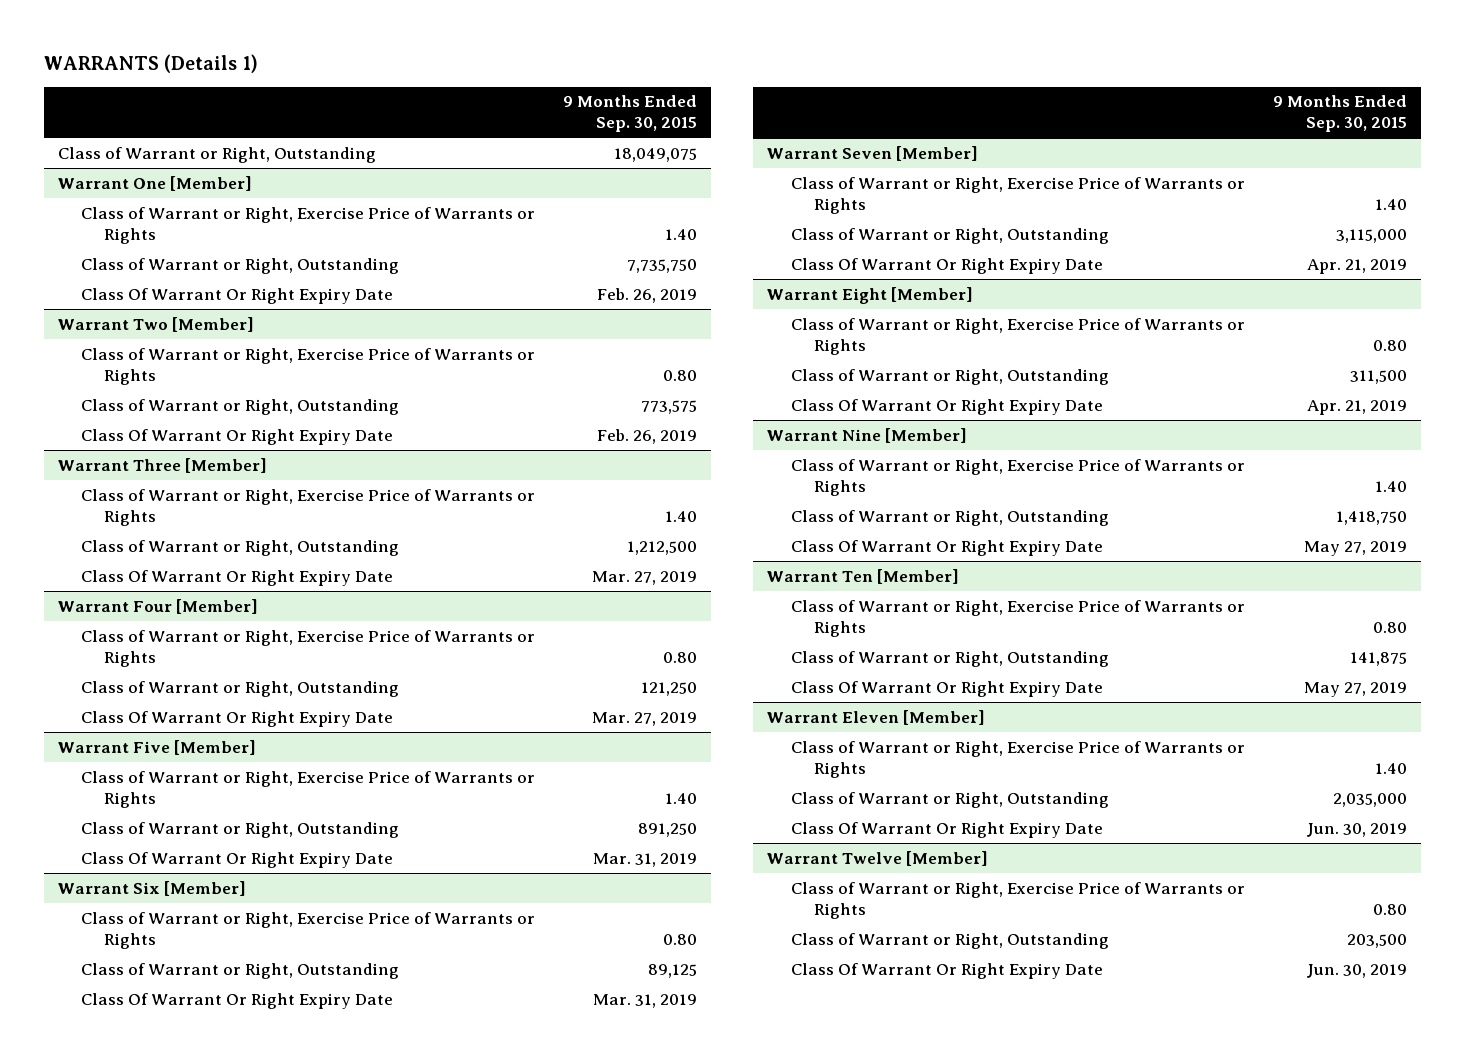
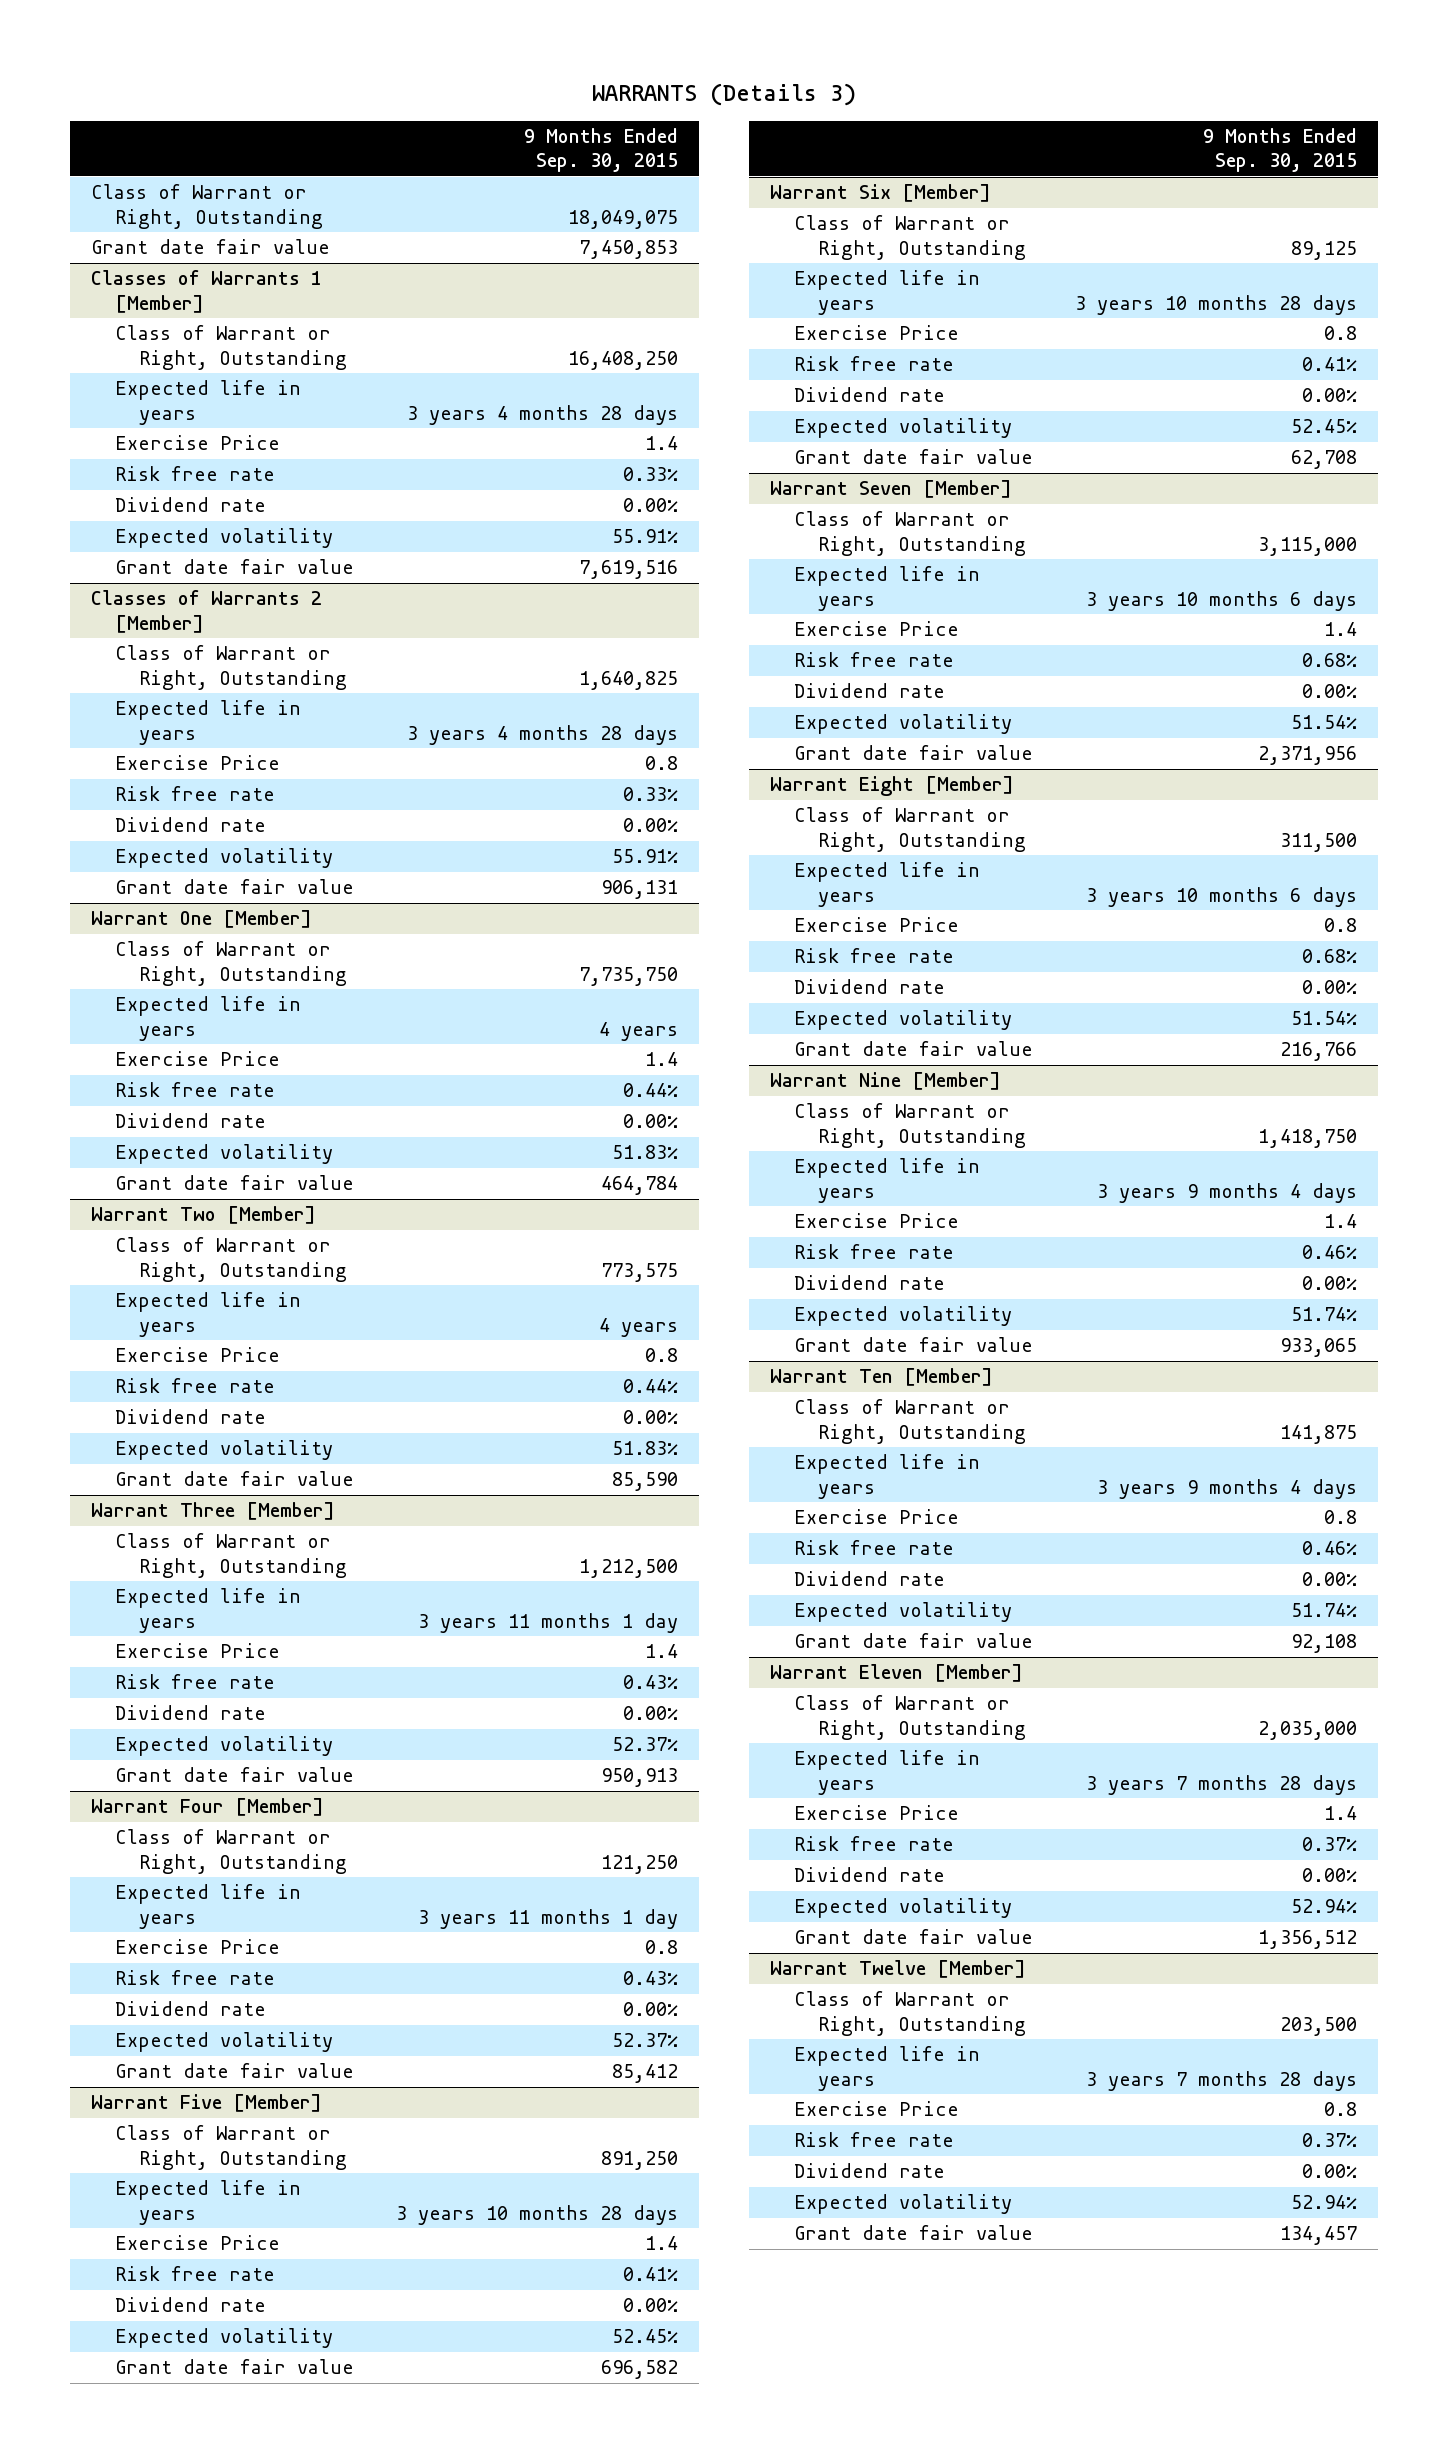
[43,53,258,73] WARRANTS (Details 1) -> [591,82,856,106] WARRANTS (Details 3)
none -> [90,239,330,255] Grant date fair value
none -> [90,270,322,313] Classes of Warrants 1 [Member]
none -> [114,325,348,370] Class of Warrant or Right, Outstanding
none -> [114,380,301,425] Expected life in years
none -> [114,435,280,451] Exercise Price
none -> [114,466,275,482] Risk free rate
none -> [114,497,266,513] Dividend rate
none -> [114,528,333,549] Expected volatility
none -> [114,559,354,575] Grant date fair value
none -> [90,590,322,633] Classes of Warrants 2 [Member]
none -> [114,645,348,690] Class of Warrant or Right, Outstanding
none -> [114,700,301,745] Expected life in years
none -> [114,755,280,771] Exercise Price
none -> [114,786,275,802] Risk free rate
none -> [114,817,266,833] Dividend rate
none -> [114,848,333,869] Expected volatility
none -> [114,879,354,895] Grant date fair value
[81,206,536,244] Class of Warrant or Right, Exercise Price of Warrants or Rights -> none
[81,287,394,304] Class Of Warrant Or Right Expiry Date -> none
none -> [114,996,301,1041] Expected life in years
none -> [114,1051,280,1067] Exercise Price
none -> [114,1082,275,1098] Risk free rate
none -> [114,1113,266,1129] Dividend rate
none -> [114,1144,333,1165] Expected volatility
none -> [114,1175,354,1191] Grant date fair value
[81,347,536,385] Class of Warrant or Right, Exercise Price of Warrants or Rights -> none
[81,428,394,445] Class Of Warrant Or Right Expiry Date -> none
none -> [114,1292,301,1337] Expected life in years
none -> [114,1347,280,1363] Exercise Price
none -> [114,1378,275,1394] Risk free rate
none -> [114,1409,266,1425] Dividend rate
none -> [114,1440,333,1461] Expected volatility
none -> [114,1471,354,1487] Grant date fair value
[81,488,536,526] Class of Warrant or Right, Exercise Price of Warrants or Rights -> none
[81,569,394,586] Class Of Warrant Or Right Expiry Date -> none
none -> [114,1588,301,1633] Expected life in years
none -> [114,1643,280,1659] Exercise Price
none -> [114,1674,275,1690] Risk free rate
none -> [114,1705,266,1721] Dividend rate
none -> [114,1736,333,1757] Expected volatility
none -> [114,1767,354,1783] Grant date fair value
[81,629,536,667] Class of Warrant or Right, Exercise Price of Warrants or Rights -> none
[81,710,394,727] Class Of Warrant Or Right Expiry Date -> none
none -> [114,1884,301,1929] Expected life in years
none -> [114,1939,280,1955] Exercise Price
none -> [114,1970,275,1986] Risk free rate
none -> [114,2001,266,2017] Dividend rate
none -> [114,2032,333,2053] Expected volatility
none -> [114,2063,354,2079] Grant date fair value
[81,770,536,808] Class of Warrant or Right, Exercise Price of Warrants or Rights -> none
[81,851,394,868] Class Of Warrant Or Right Expiry Date -> none
none -> [114,2180,301,2225] Expected life in years
none -> [114,2235,280,2251] Exercise Price
none -> [114,2266,275,2282] Risk free rate
none -> [114,2297,266,2313] Dividend rate
none -> [114,2328,333,2349] Expected volatility
none -> [114,2359,354,2375] Grant date fair value
[81,911,536,949] Class of Warrant or Right, Exercise Price of Warrants or Rights -> none
[81,992,394,1009] Class Of Warrant Or Right Expiry Date -> none
none -> [794,270,981,315] Expected life in years
none -> [794,325,960,341] Exercise Price
none -> [794,356,955,372] Risk free rate
none -> [794,387,946,403] Dividend rate
none -> [794,418,1013,439] Expected volatility
none -> [794,449,1034,465] Grant date fair value
[790,176,1245,214] Class of Warrant or Right, Exercise Price of Warrants or Rights -> none
[790,257,1103,274] Class Of Warrant Or Right Expiry Date -> none
none -> [794,566,981,611] Expected life in years
none -> [794,621,960,637] Exercise Price
none -> [794,652,955,668] Risk free rate
none -> [794,683,946,699] Dividend rate
none -> [794,714,1013,735] Expected volatility
none -> [794,745,1034,761] Grant date fair value
[790,317,1245,355] Class of Warrant or Right, Exercise Price of Warrants or Rights -> none
[790,398,1103,415] Class Of Warrant Or Right Expiry Date -> none
none -> [794,862,981,907] Expected life in years
none -> [794,917,960,933] Exercise Price
none -> [794,948,955,964] Risk free rate
none -> [794,979,946,995] Dividend rate
none -> [794,1010,1013,1031] Expected volatility
none -> [794,1041,1034,1057] Grant date fair value
[790,458,1245,496] Class of Warrant or Right, Exercise Price of Warrants or Rights -> none
[790,539,1103,556] Class Of Warrant Or Right Expiry Date -> none
none -> [794,1158,981,1203] Expected life in years
none -> [794,1213,960,1229] Exercise Price
none -> [794,1244,955,1260] Risk free rate
none -> [794,1275,946,1291] Dividend rate
none -> [794,1306,1013,1327] Expected volatility
none -> [794,1337,1034,1353] Grant date fair value
[790,599,1245,637] Class of Warrant or Right, Exercise Price of Warrants or Rights -> none
[790,680,1103,697] Class Of Warrant Or Right Expiry Date -> none
none -> [794,1454,981,1499] Expected life in years
none -> [794,1509,960,1525] Exercise Price
none -> [794,1540,955,1556] Risk free rate
none -> [794,1571,946,1587] Dividend rate
none -> [794,1602,1013,1623] Expected volatility
none -> [794,1633,1034,1649] Grant date fair value
[790,740,1245,778] Class of Warrant or Right, Exercise Price of Warrants or Rights -> none
[790,821,1103,838] Class Of Warrant Or Right Expiry Date -> none
none -> [794,1750,981,1795] Expected life in years
none -> [794,1805,960,1821] Exercise Price
none -> [794,1836,955,1852] Risk free rate
none -> [794,1867,946,1883] Dividend rate
none -> [794,1898,1013,1919] Expected volatility
none -> [794,1929,1034,1945] Grant date fair value
[790,881,1245,919] Class of Warrant or Right, Exercise Price of Warrants or Rights -> none
[790,962,1103,979] Class Of Warrant Or Right Expiry Date -> none
none -> [794,2046,981,2091] Expected life in years
none -> [794,2101,960,2117] Exercise Price
none -> [794,2132,955,2148] Risk free rate
none -> [794,2163,946,2179] Dividend rate
none -> [794,2194,1013,2215] Expected volatility
none -> [794,2225,1034,2241] Grant date fair value

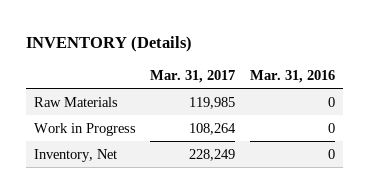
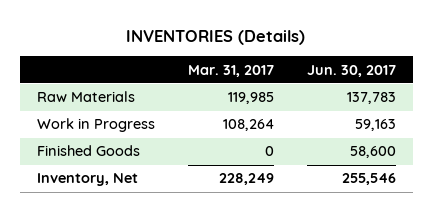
[26,36,193,53] INVENTORY (Details) -> [126,29,306,45] INVENTORIES (Details)
[250,70,336,84] Mar. 31, 2016 -> none
none -> [307,64,397,77] Jun. 30, 2017
none -> [36,145,140,157] Finished Goods

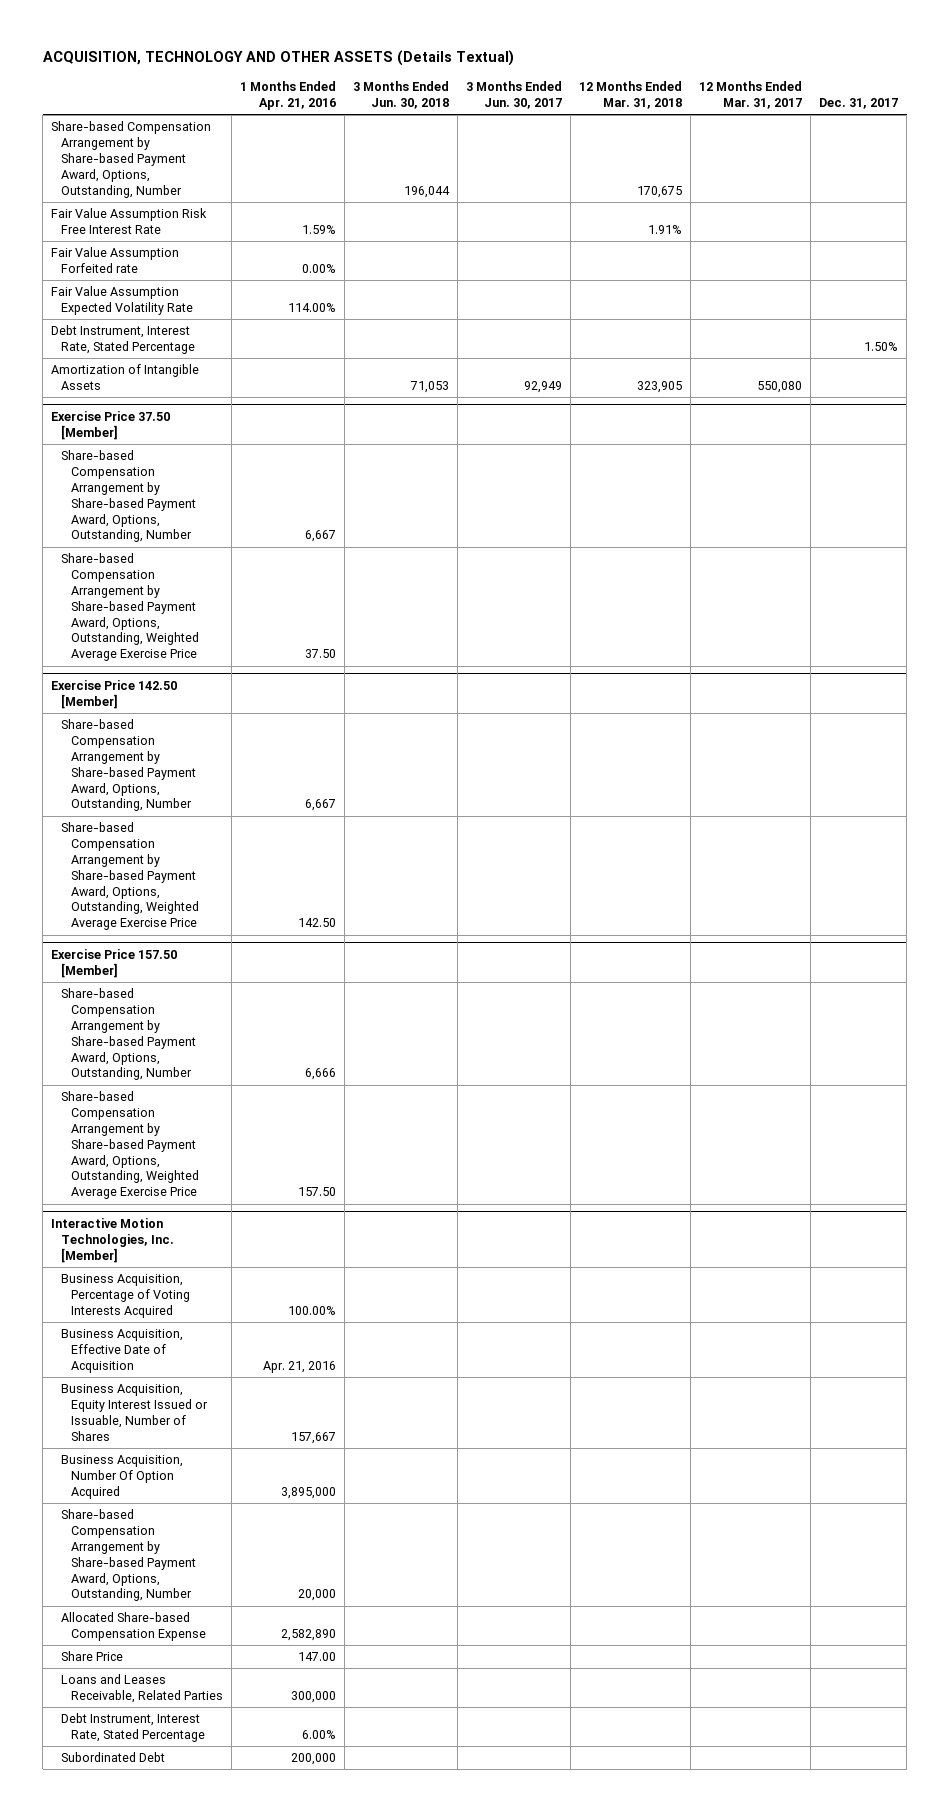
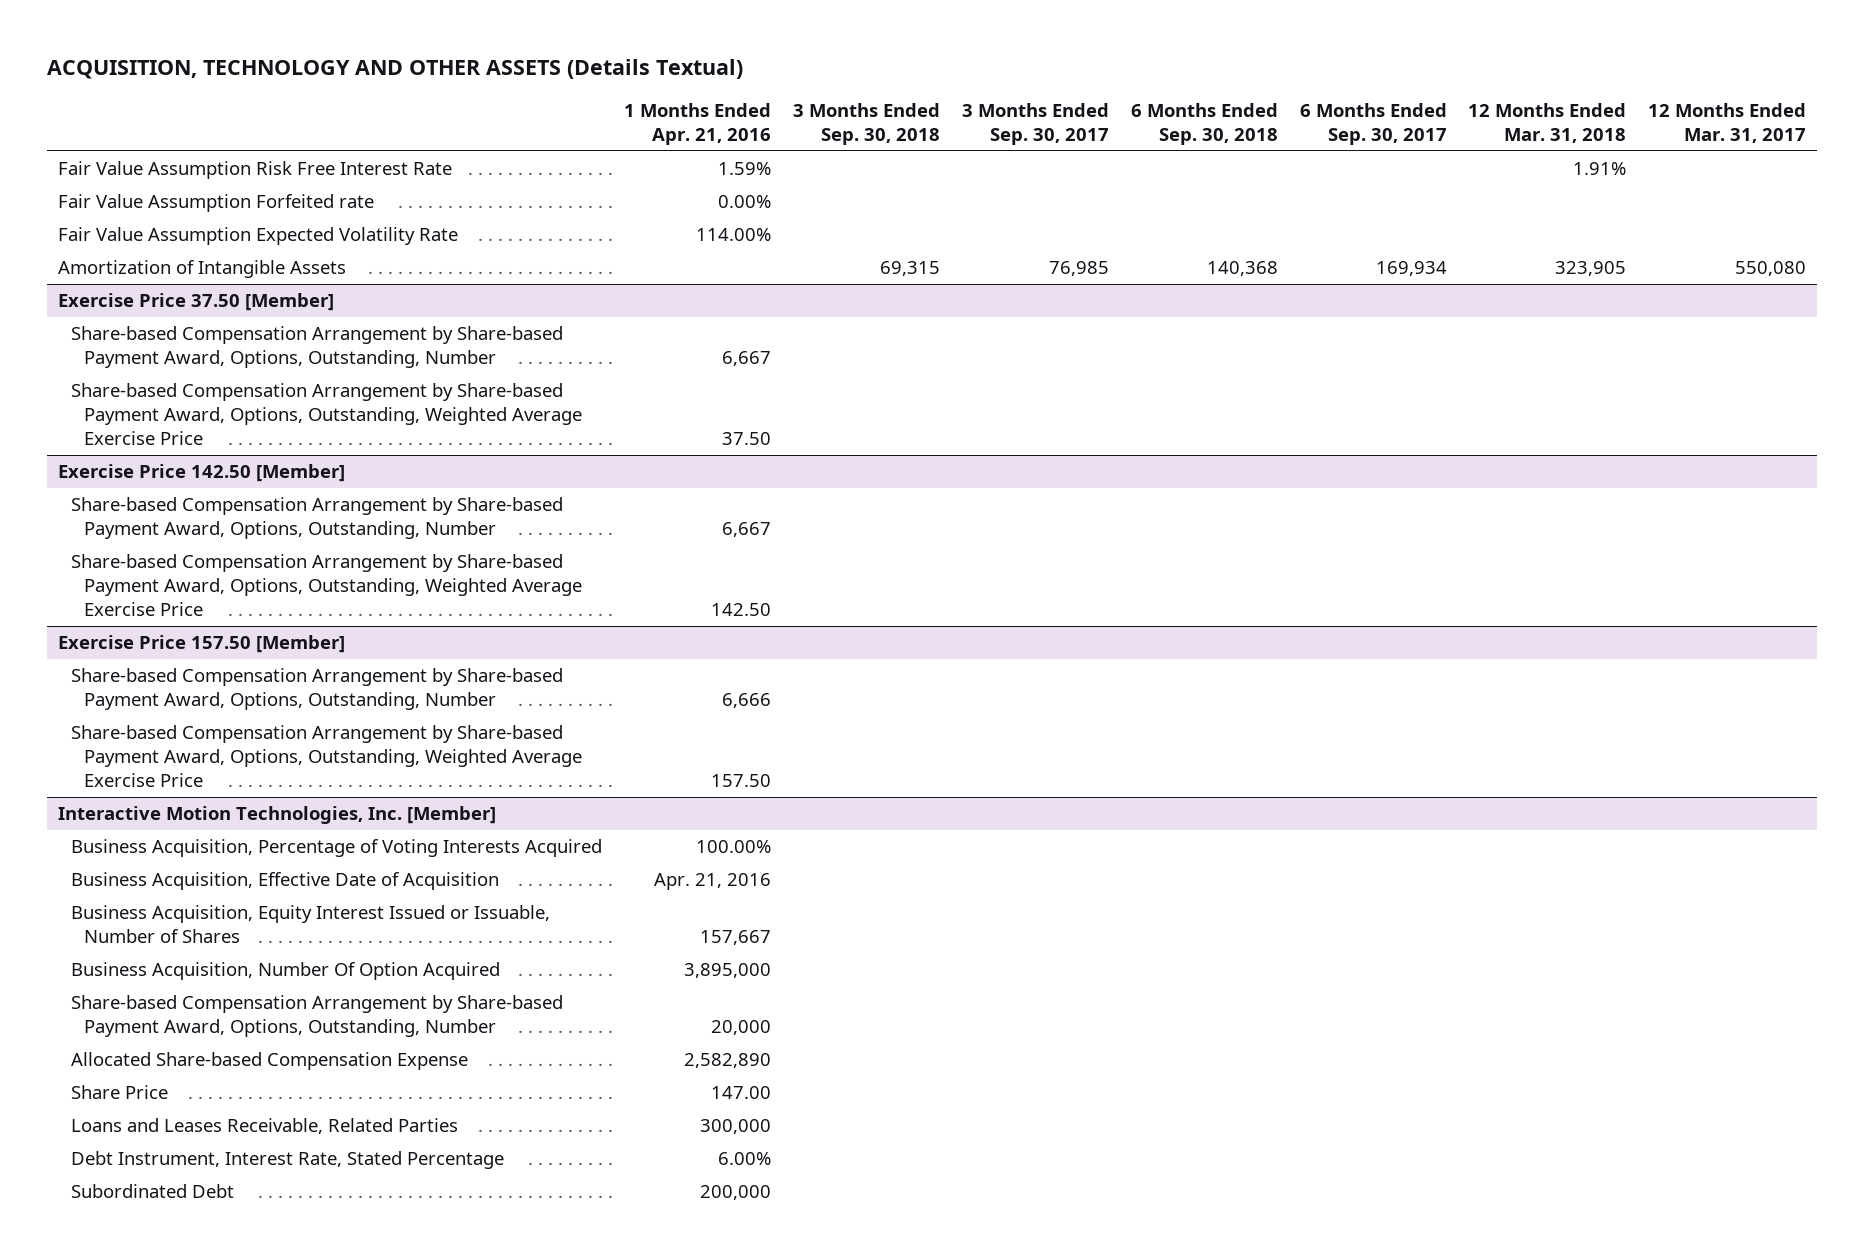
[352,80,449,109] 3 Months Ended Jun. 30, 2018 -> none
[465,80,562,109] 3 Months Ended Jun. 30, 2017 -> none
[818,97,898,109] Dec. 31, 2017 -> none
none -> [792,103,940,146] 3 Months Ended Sep. 30, 2018
none -> [961,103,1109,146] 3 Months Ended Sep. 30, 2017
none -> [1130,103,1278,146] 6 Months Ended Sep. 30, 2018
none -> [1299,103,1447,146] 6 Months Ended Sep. 30, 2017
[51,121,212,198] Share-based Compensation Arrangement by Share-based Payment Award, Options, Outstanding, Number -> none
[51,325,195,355] Debt Instrument, Interest Rate, Stated Percentage -> none

